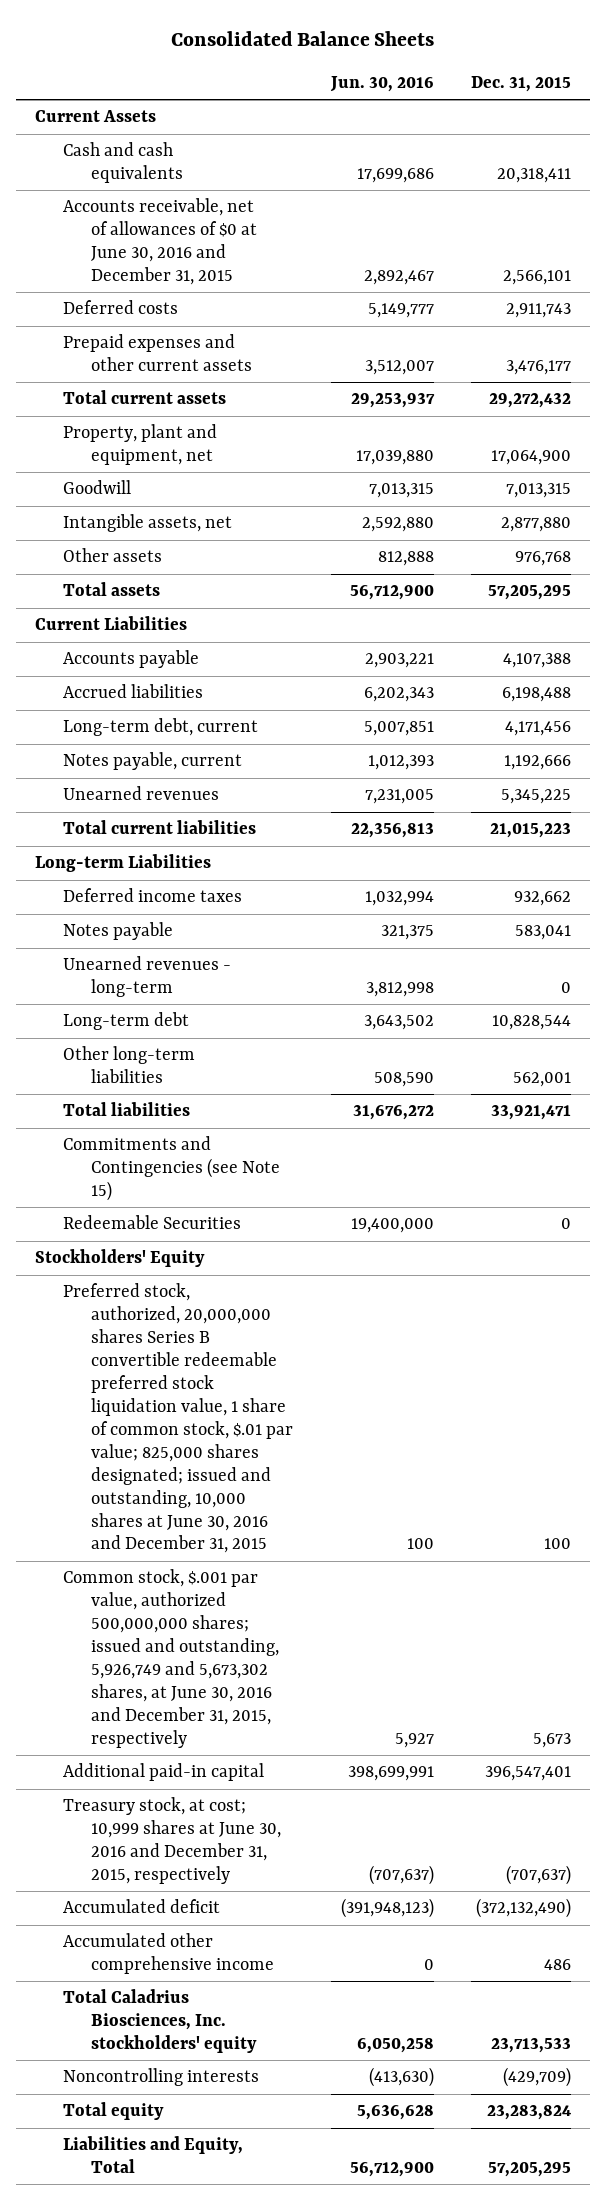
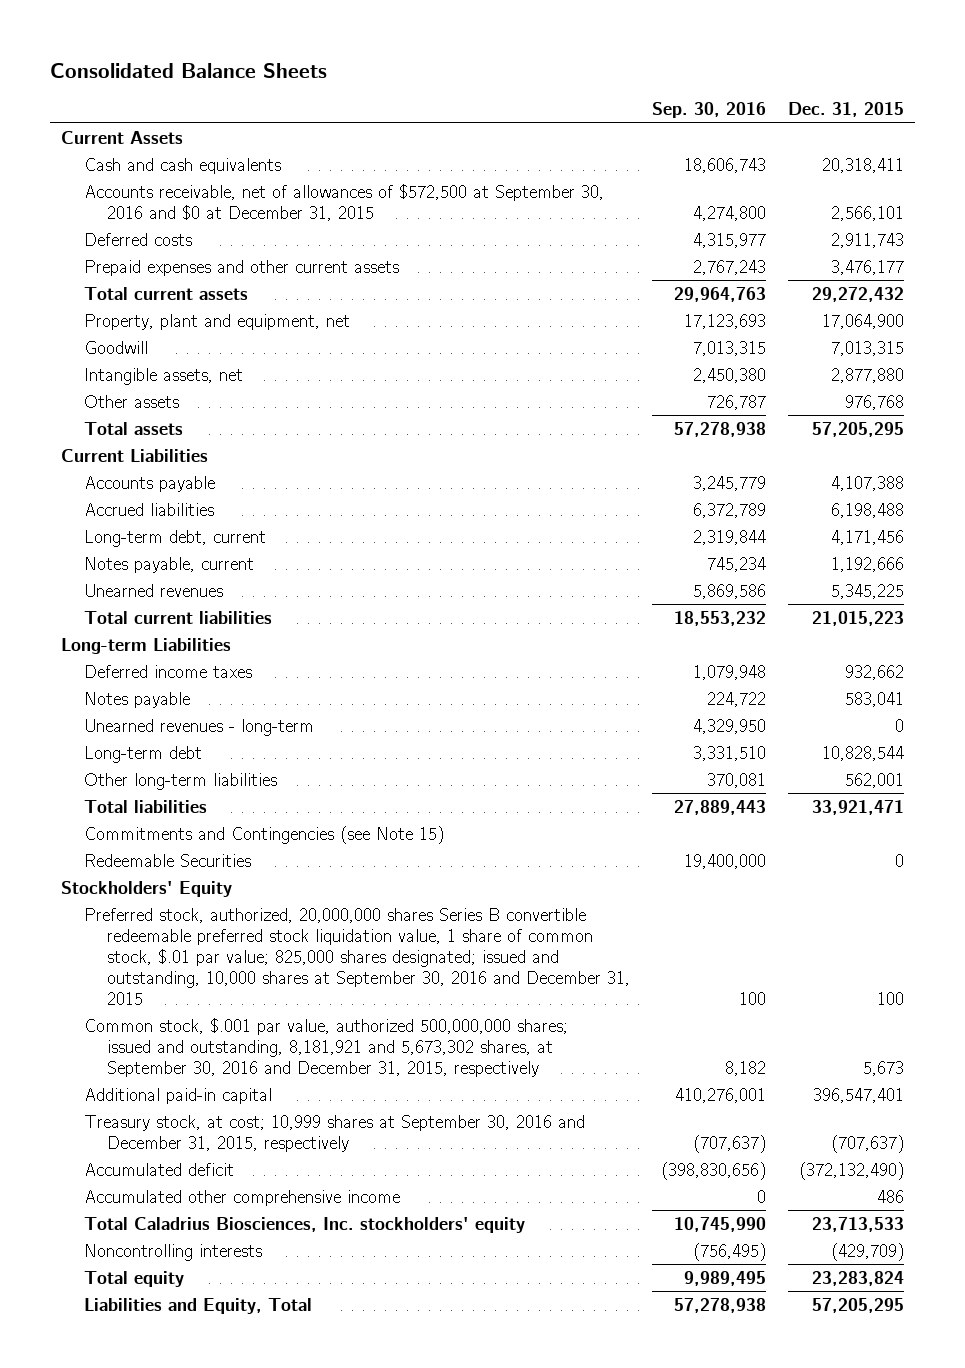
[329,76,434,93] Jun. 30, 2016 -> none
none -> [652,102,767,119] Sep. 30, 2016
[62,198,258,286] Accounts receivable, net of allowances of $0 at June 30, 2016 and December 31, 2015 -> [84,183,605,221] Accounts receivable, net of allowances of $572,500 at September 30, 2016 and $0 at December 31, 2015
[62,1283,294,1554] Preferred stock, authorized, 20,000,000 shares Series B convertible redeemable preferred stock liquidation value, 1 share of common stock, $.01 par value; 825,000 shares designated; issued and outstanding, 10,000 shares at June 30, 2016 and December 31, 2015 -> [84,907,631,1005] Preferred stock, authorized, 20,000,000 shares Series B convertible redeemable preferred stock liquidation value, 1 share of common stock, $.01 par value; 825,000 shares designated; issued and outstanding, 10,000 shares at September 30, 2016 and December 31, 2015
[62,1569,280,1748] Common stock, $.001 par value, authorized 500,000,000 shares; issued and outstanding, 5,926,749 and 5,673,302 shares, at June 30, 2016 and December 31, 2015, respectively -> [84,1017,569,1077] Common stock, $.001 par value, authorized 500,000,000 shares; issued and outstanding, 8,181,921 and 5,673,302 shares, at September 30, 2016 and December 31, 2015, respectively
[62,1797,282,1885] Treasury stock, at cost; 10,999 shares at June 30, 2016 and December 31, 2015, respectively -> [84,1114,586,1152] Treasury stock, at cost; 10,999 shares at September 30, 2016 and December 31, 2015, respectively

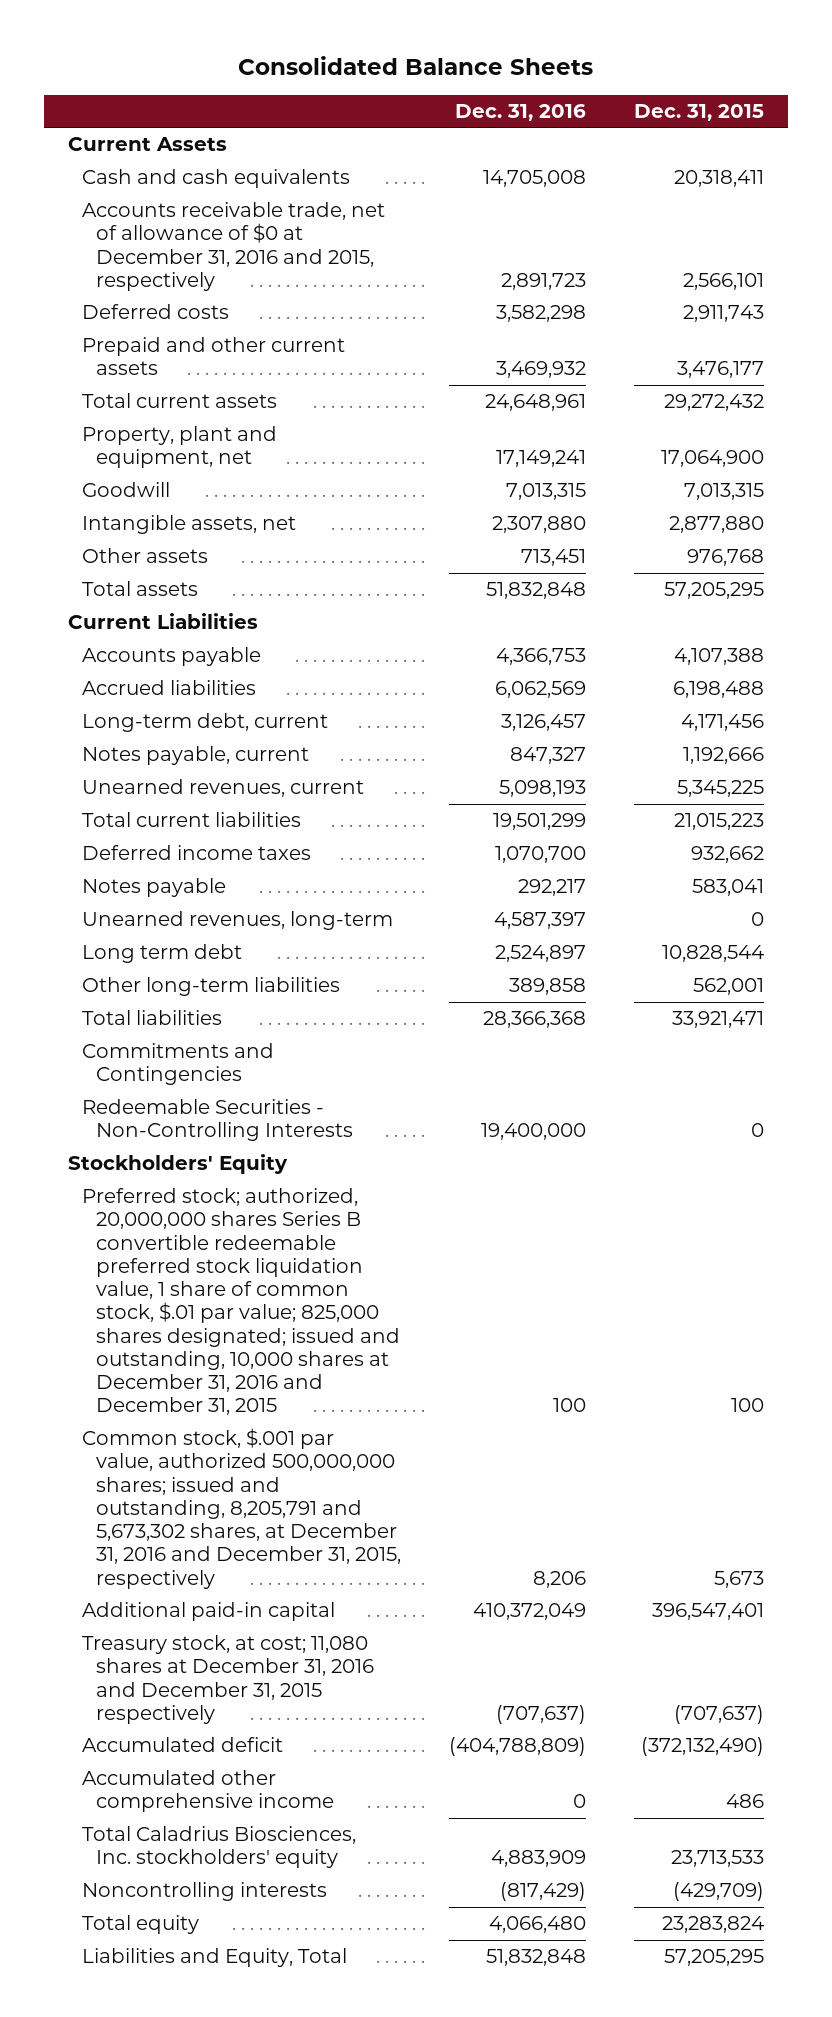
[652,102,767,119] Sep. 30, 2016 -> none
none -> [455,104,587,122] Dec. 31, 2016
[84,183,605,221] Accounts receivable, net of allowances of $572,500 at September 30, 2016 and $0 at December 31, 2015 -> [82,202,386,291] Accounts receivable trade, net of allowance of $0 at December 31, 2016 and 2015, respectively
[84,259,400,276] Prepaid expenses and other current assets -> [82,337,346,376] Prepaid and other current assets
[84,583,224,597] Unearned revenues -> [82,779,365,798] Unearned revenues, current
[61,637,232,654] Long-term Liabilities -> none
[84,718,315,736] Unearned revenues - long-term -> [82,911,394,931] Unearned revenues, long-term
[84,745,203,763] Long-term debt -> [82,944,243,964] Long term debt
[84,853,252,867] Redeemable Securities -> none
[84,825,445,844] Commitments and Contingencies (see Note 15) -> [82,1043,275,1086] Commitments and Contingencies
none -> [82,1099,354,1142] Redeemable Securities - Non-Controlling Interests
[84,907,631,1005] Preferred stock, authorized, 20,000,000 shares Series B convertible redeemable preferred stock liquidation value, 1 share of common stock, $.01 par value; 825,000 shares designated; issued and outstanding, 10,000 shares at September 30, 2016 and December 31, 2015 -> [82,1188,401,1416] Preferred stock; authorized, 20,000,000 shares Series B convertible redeemable preferred stock liquidation value, 1 share of common stock, $.01 par value; 825,000 shares designated; issued and outstanding, 10,000 shares at December 31, 2016 and December 31, 2015
[84,1017,569,1077] Common stock, $.001 par value, authorized 500,000,000 shares; issued and outstanding, 8,181,921 and 5,673,302 shares, at September 30, 2016 and December 31, 2015, respectively -> [82,1428,402,1589] Common stock, $.001 par value, authorized 500,000,000 shares; issued and outstanding, 8,205,791 and 5,673,302 shares, at December 31, 2016 and December 31, 2015, respectively
[84,1114,586,1152] Treasury stock, at cost; 10,999 shares at September 30, 2016 and December 31, 2015, respectively -> [82,1635,375,1724] Treasury stock, at cost; 11,080 shares at December 31, 2016 and December 31, 2015 respectively

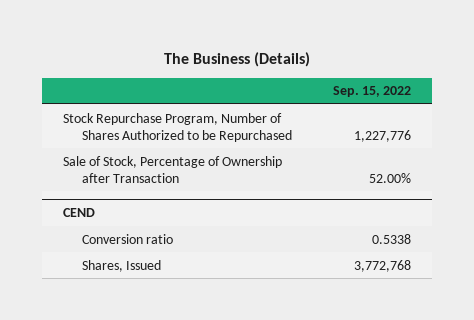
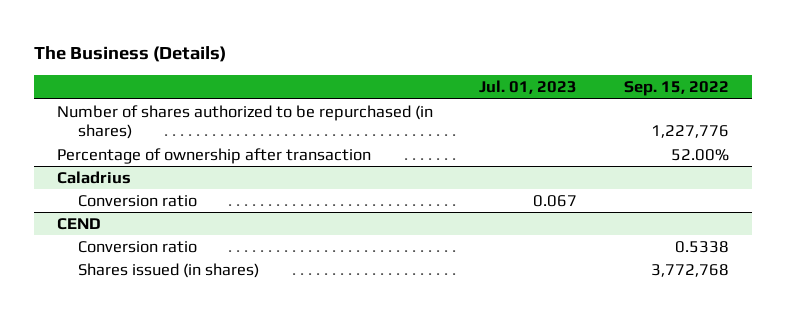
none -> [479,80,578,95] Jul. 01, 2023
[62,112,292,142] Stock Repurchase Program, Number of Shares Authorized to be Repurchased -> [56,104,433,140] Number of shares authorized to be repurchased (in shares)
[62,155,282,183] Sale of Stock, Percentage of Ownership after Transaction -> [56,147,371,164] Percentage of ownership after transaction
none -> [56,170,131,184] Caladrius
none -> [77,194,197,207] Conversion ratio
[81,259,161,272] Shares, Issued -> [77,262,259,278] Shares issued (in shares)

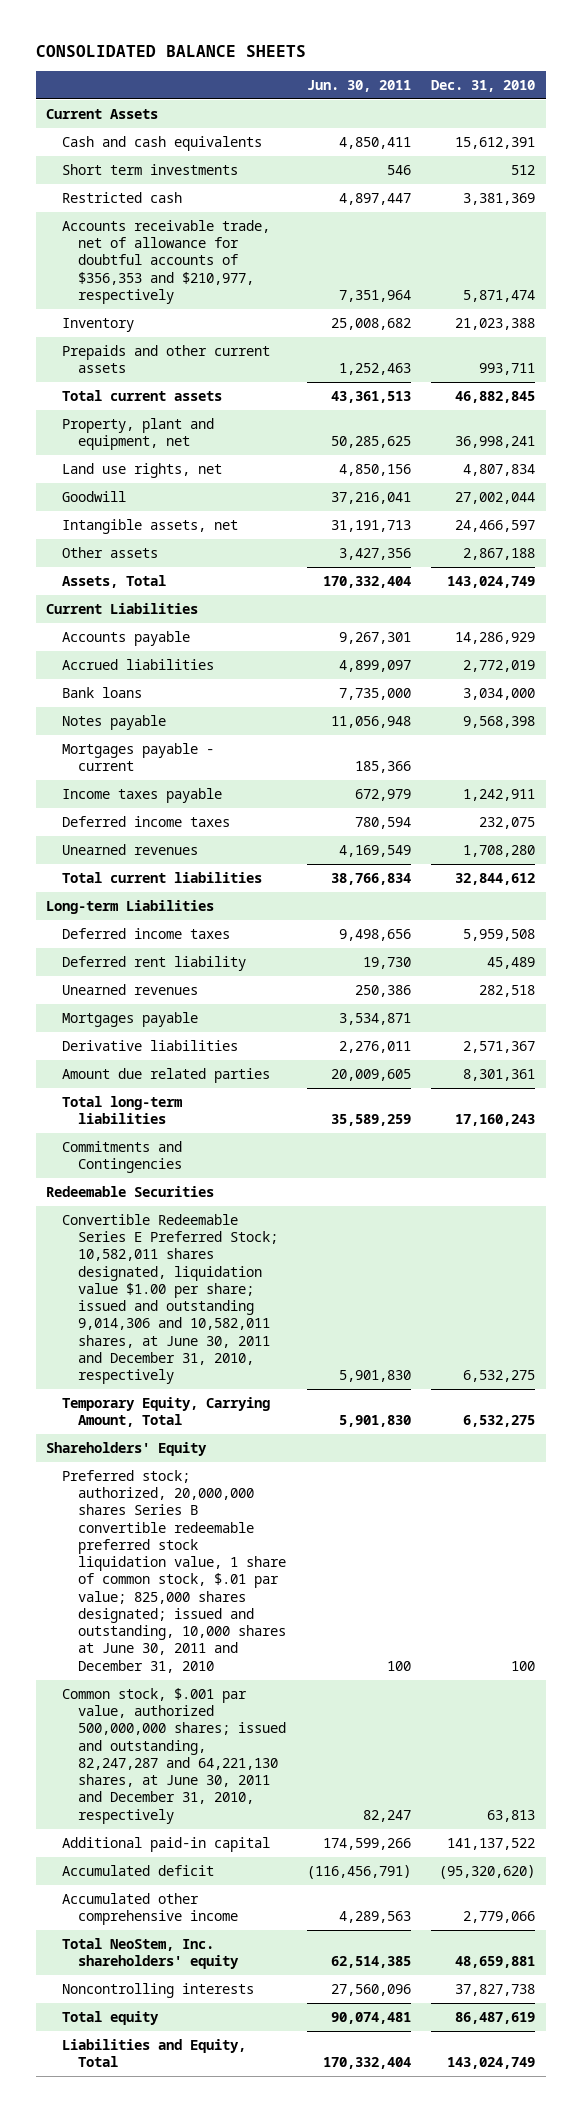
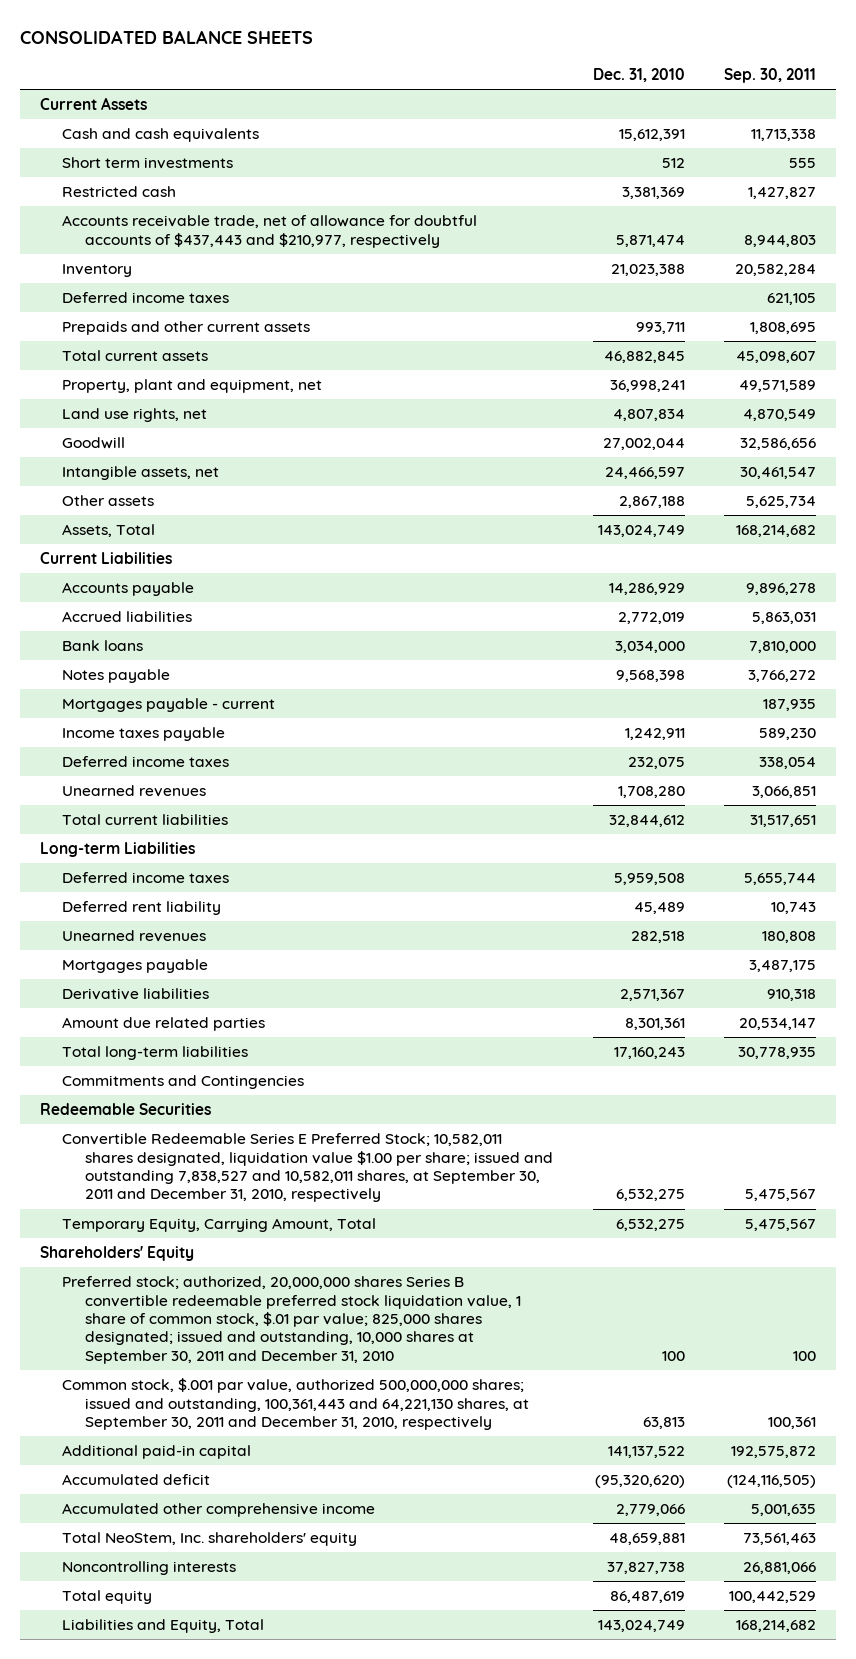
[306,79,411,92] Jun. 30, 2011 -> none
none -> [724,68,817,84] Sep. 30, 2011
[61,219,270,304] Accounts receivable trade, net of allowance for doubtful accounts of $356,353 and $210,977, respectively -> [62,215,478,248] Accounts receivable trade, net of allowance for doubtful accounts of $437,443 and $210,977, respectively
none -> [62,292,230,304] Deferred income taxes
[61,1213,278,1385] Convertible Redeemable Series E Preferred Stock; 10,582,011 shares designated, liquidation value $1.00 per share; issued and outstanding 9,014,306 and 10,582,011 shares, at June 30, 2011 and December 31, 2010, respectively -> [62,1133,554,1203] Convertible Redeemable Series E Preferred Stock; 10,582,011 shares designated, liquidation value $1.00 per share; issued and outstanding 7,838,527 and 10,582,011 shares, at September 30, 2011 and December 31, 2010, respectively
[61,1469,286,1673] Preferred stock; authorized, 20,000,000 shares Series B convertible redeemable preferred stock liquidation value, 1 share of common stock, $.01 par value; 825,000 shares designated; issued and outstanding, 10,000 shares at June 30, 2011 and December 31, 2010 -> [62,1276,522,1364] Preferred stock; authorized, 20,000,000 shares Series B convertible redeemable preferred stock liquidation value, 1 share of common stock, $.01 par value; 825,000 shares designated; issued and outstanding, 10,000 shares at September 30, 2011 and December 31, 2010
[61,1687,286,1824] Common stock, $.001 par value, authorized 500,000,000 shares; issued and outstanding, 82,247,287 and 64,221,130 shares, at June 30, 2011 and December 31, 2010, respectively -> [62,1378,530,1431] Common stock, $.001 par value, authorized 500,000,000 shares; issued and outstanding, 100,361,443 and 64,221,130 shares, at September 30, 2011 and December 31, 2010, respectively

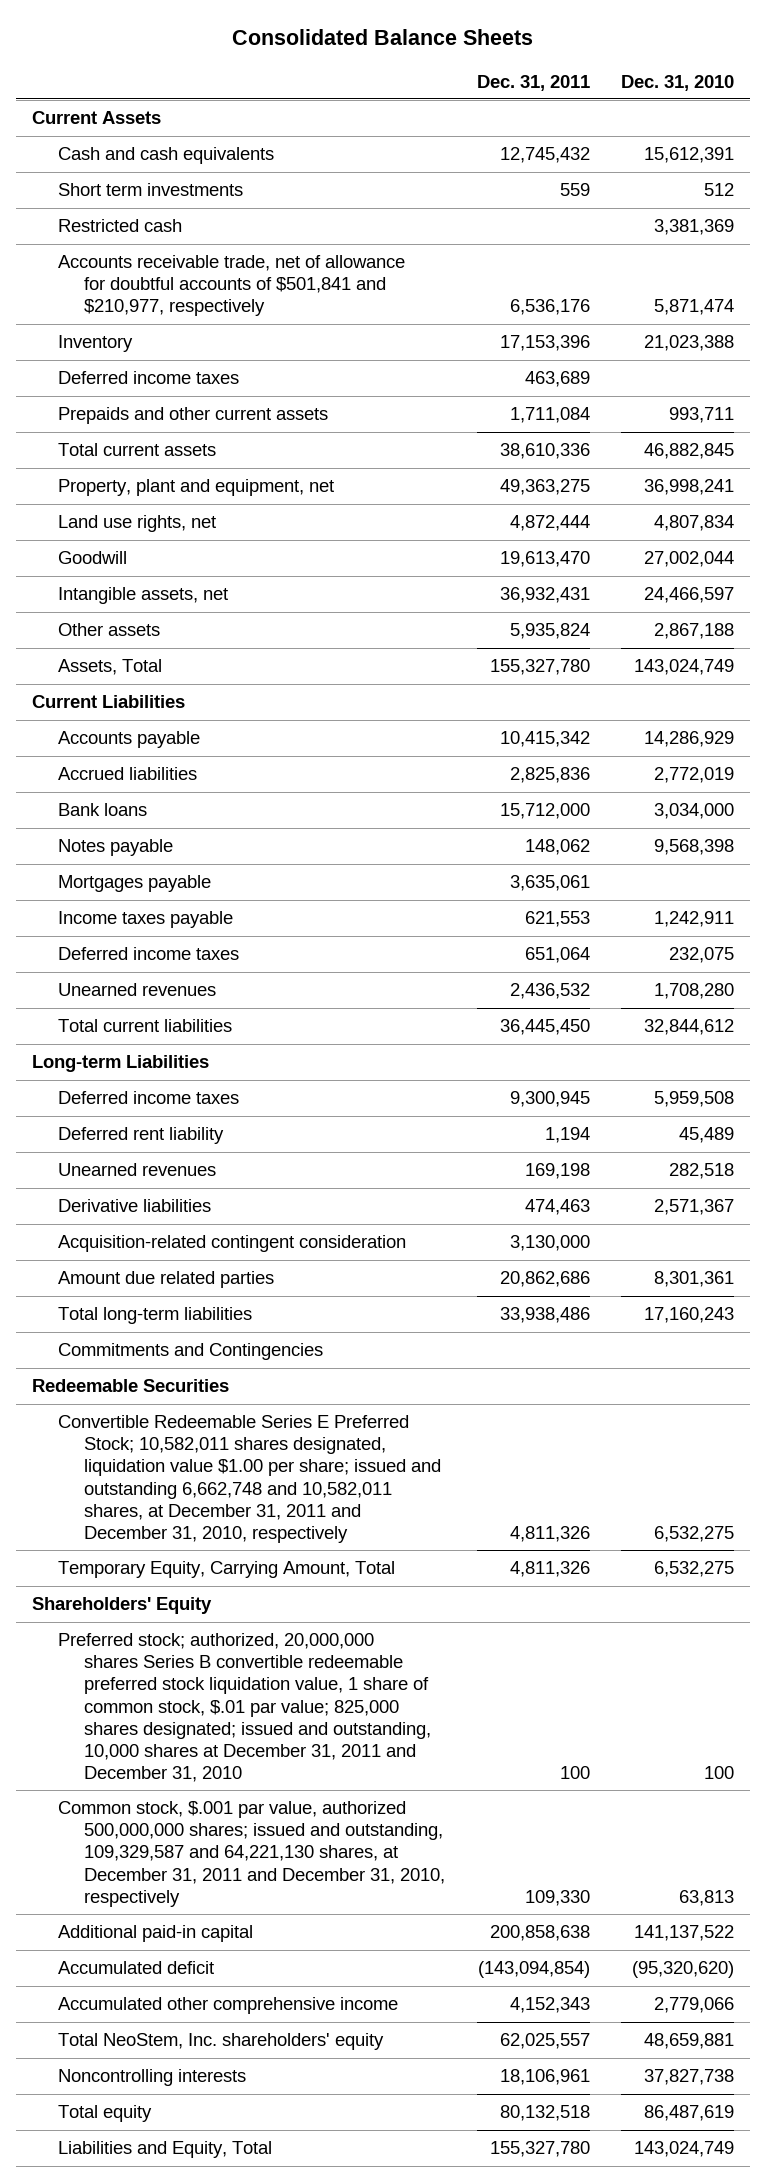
[19,30,313,45] CONSOLIDATED BALANCE SHEETS -> [231,28,533,45] Consolidated Balance Sheets
[724,68,817,84] Sep. 30, 2011 -> none
none -> [476,74,590,91] Dec. 31, 2011
[62,215,478,248] Accounts receivable trade, net of allowance for doubtful accounts of $437,443 and $210,977, respectively -> [58,255,406,317] Accounts receivable trade, net of allowance for doubtful accounts of $501,841 and $210,977, respectively
[62,698,276,713] Mortgages payable - current -> none
[62,959,209,974] Mortgages payable -> [58,875,212,893] Mortgages payable
none -> [58,1235,407,1253] Acquisition-related contingent consideration
[62,1133,554,1203] Convertible Redeemable Series E Preferred Stock; 10,582,011 shares designated, liquidation value $1.00 per share; issued and outstanding 7,838,527 and 10,582,011 shares, at September 30, 2011 and December 31, 2010, respectively -> [58,1415,442,1543] Convertible Redeemable Series E Preferred Stock; 10,582,011 shares designated, liquidation value $1.00 per share; issued and outstanding 6,662,748 and 10,582,011 shares, at December 31, 2011 and December 31, 2010, respectively
[62,1276,522,1364] Preferred stock; authorized, 20,000,000 shares Series B convertible redeemable preferred stock liquidation value, 1 share of common stock, $.01 par value; 825,000 shares designated; issued and outstanding, 10,000 shares at September 30, 2011 and December 31, 2010 -> [58,1633,432,1782] Preferred stock; authorized, 20,000,000 shares Series B convertible redeemable preferred stock liquidation value, 1 share of common stock, $.01 par value; 825,000 shares designated; issued and outstanding, 10,000 shares at December 31, 2011 and December 31, 2010
[62,1378,530,1431] Common stock, $.001 par value, authorized 500,000,000 shares; issued and outstanding, 100,361,443 and 64,221,130 shares, at September 30, 2011 and December 31, 2010, respectively -> [58,1801,446,1907] Common stock, $.001 par value, authorized 500,000,000 shares; issued and outstanding, 109,329,587 and 64,221,130 shares, at December 31, 2011 and December 31, 2010, respectively

